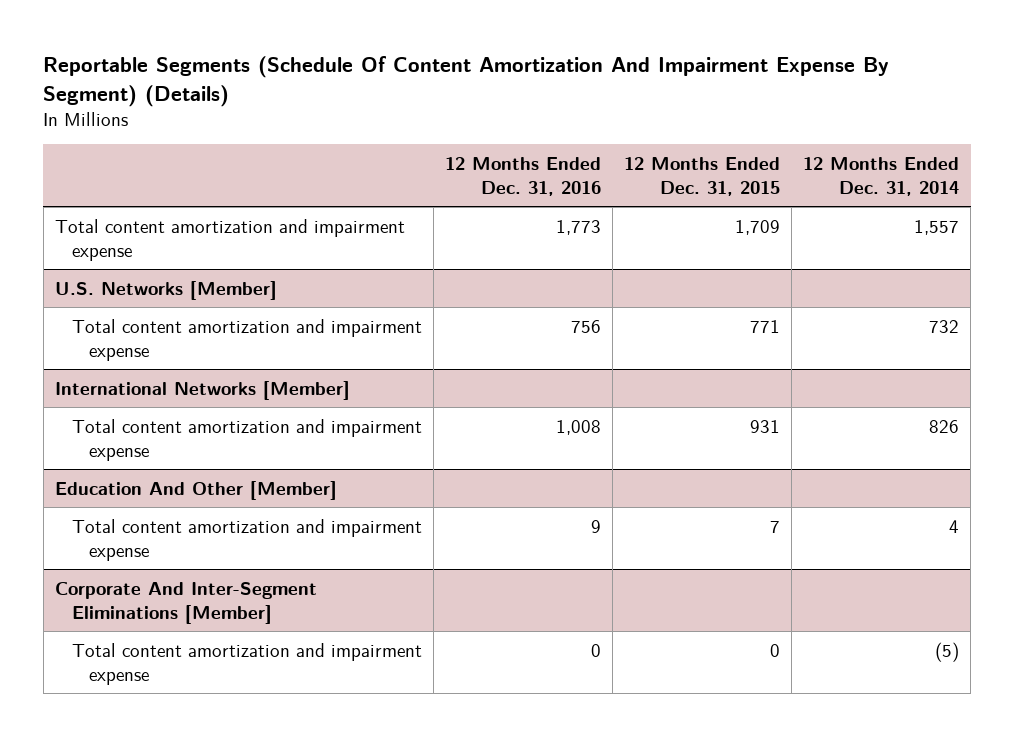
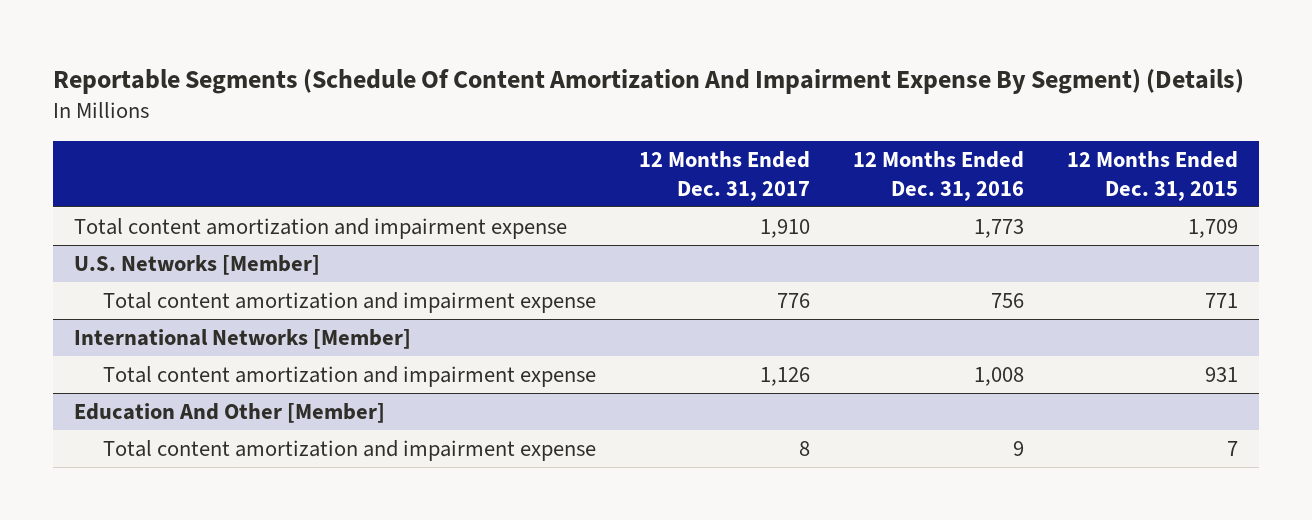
[803,156,960,196] 12 Months Ended Dec. 31, 2014 -> none
none -> [639,150,811,201] 12 Months Ended Dec. 31, 2017
[54,581,317,624] Corporate And Inter-Segment Eliminations [Member] -> none
[72,642,423,685] Total content amortization and impairment expense -> none

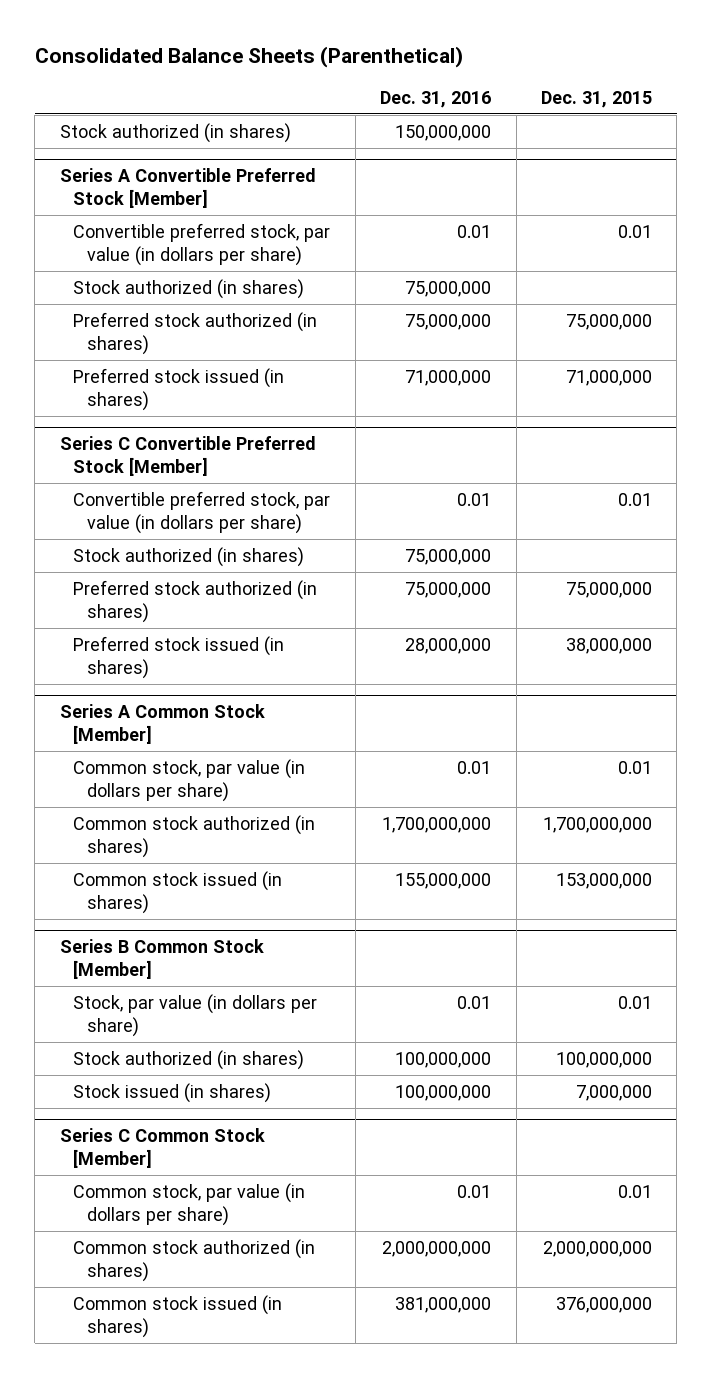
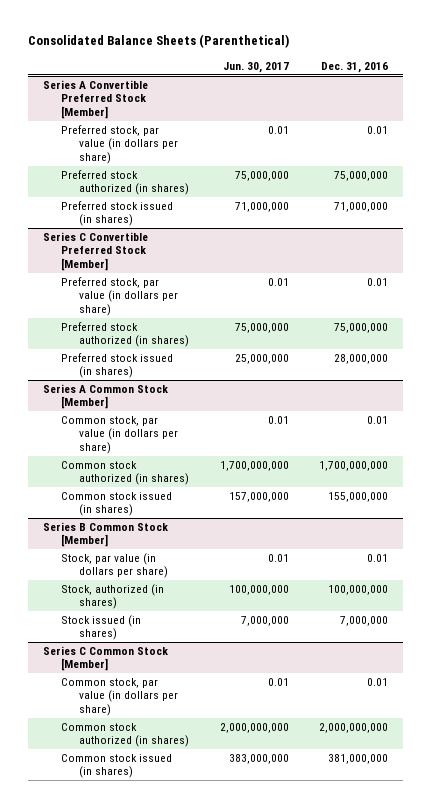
[541,90,653,108] Dec. 31, 2015 -> none
none -> [222,61,289,73] Jun. 30, 2017
[59,122,291,143] Stock authorized (in shares) -> none
[73,278,305,299] Stock authorized (in shares) -> none
[73,222,331,266] Convertible preferred stock, par value (in dollars per share) -> [61,125,179,164] Preferred stock, par value (in dollars per share)
[73,546,305,567] Stock authorized (in shares) -> none
[73,490,331,534] Convertible preferred stock, par value (in dollars per share) -> [61,277,179,316] Preferred stock, par value (in dollars per share)
[73,1049,305,1070] Stock authorized (in shares) -> [61,584,165,610] Stock, authorized (in shares)
[395,1084,492,1101] 100,000,000 -> [340,616,389,627] 7,000,000

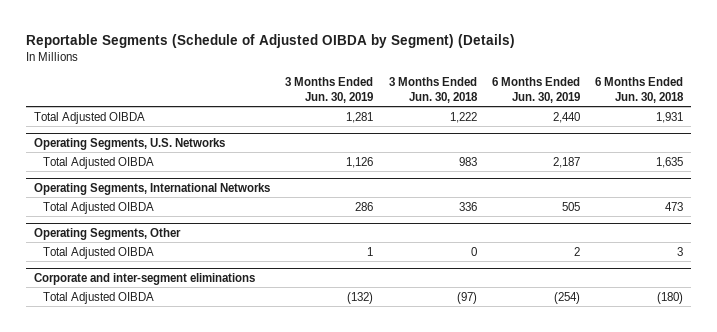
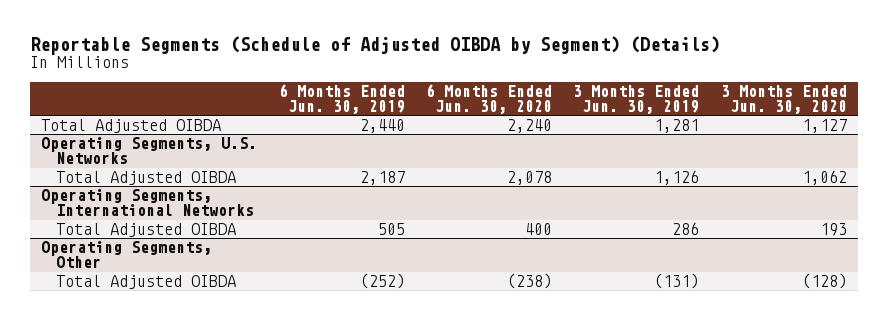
[388,76,478,103] 3 Months Ended Jun. 30, 2018 -> none
[595,76,685,103] 6 Months Ended Jun. 30, 2018 -> none
none -> [425,83,552,115] 6 Months Ended Jun. 30, 2020
none -> [720,84,847,115] 3 Months Ended Jun. 30, 2020
[34,273,256,286] Corporate and inter-segment eliminations -> none
[42,291,154,304] Total Adjusted OIBDA -> none
[367,246,374,256] 1 -> [654,273,700,290] (131)
[574,246,581,256] 2 -> [359,273,405,290] (252)

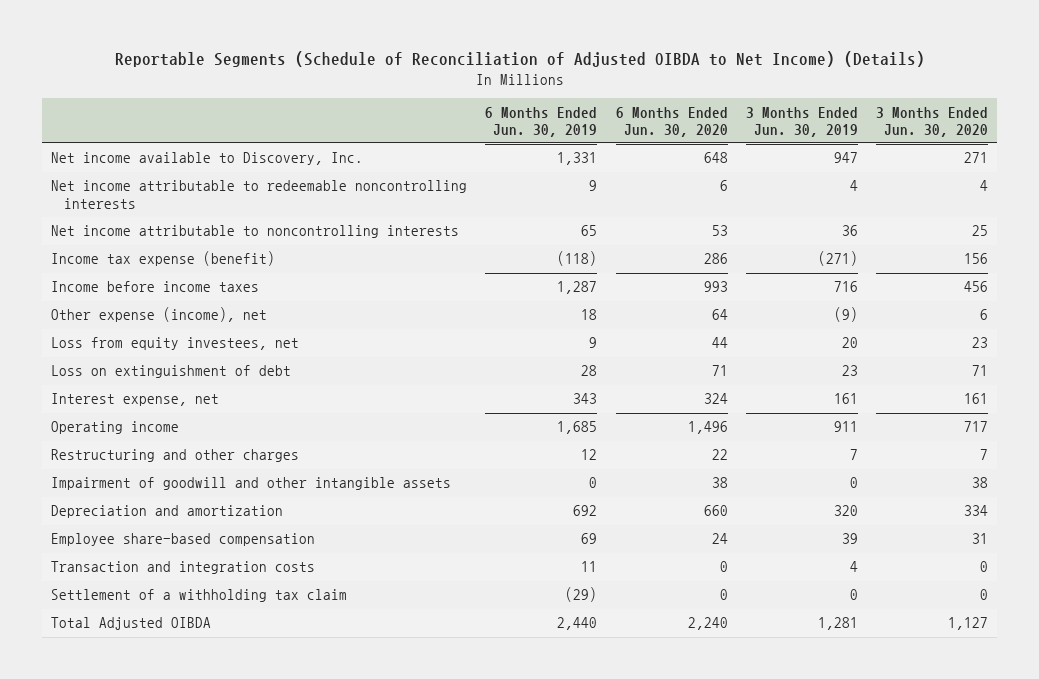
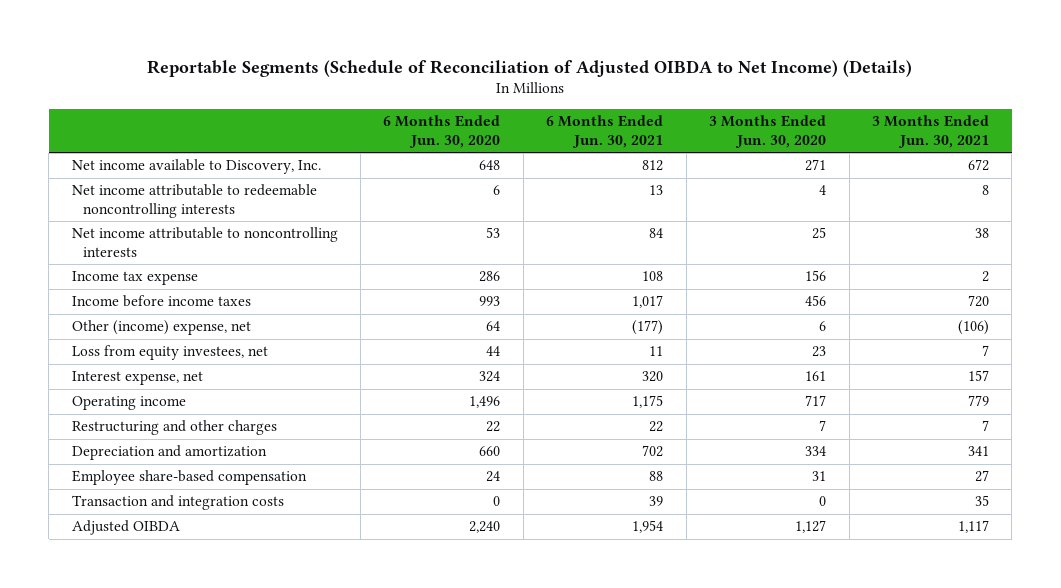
[485,106,598,137] 6 Months Ended Jun. 30, 2019 -> none
[745,106,858,137] 3 Months Ended Jun. 30, 2019 -> none
none -> [546,115,664,148] 6 Months Ended Jun. 30, 2021
none -> [871,115,989,148] 3 Months Ended Jun. 30, 2021
[50,251,275,267] Income tax expense (benefit) -> [71,271,198,286] Income tax expense
[50,307,267,323] Other expense (income), net -> [71,320,251,336] Other (income) expense, net
[50,365,291,379] Loss on extinguishment of debt -> none
[50,477,451,491] Impairment of goodwill and other intangible assets -> none
[50,589,347,603] Settlement of a withholding tax claim -> none
[50,617,211,631] Total Adjusted OIBDA -> [71,520,180,536] Adjusted OIBDA

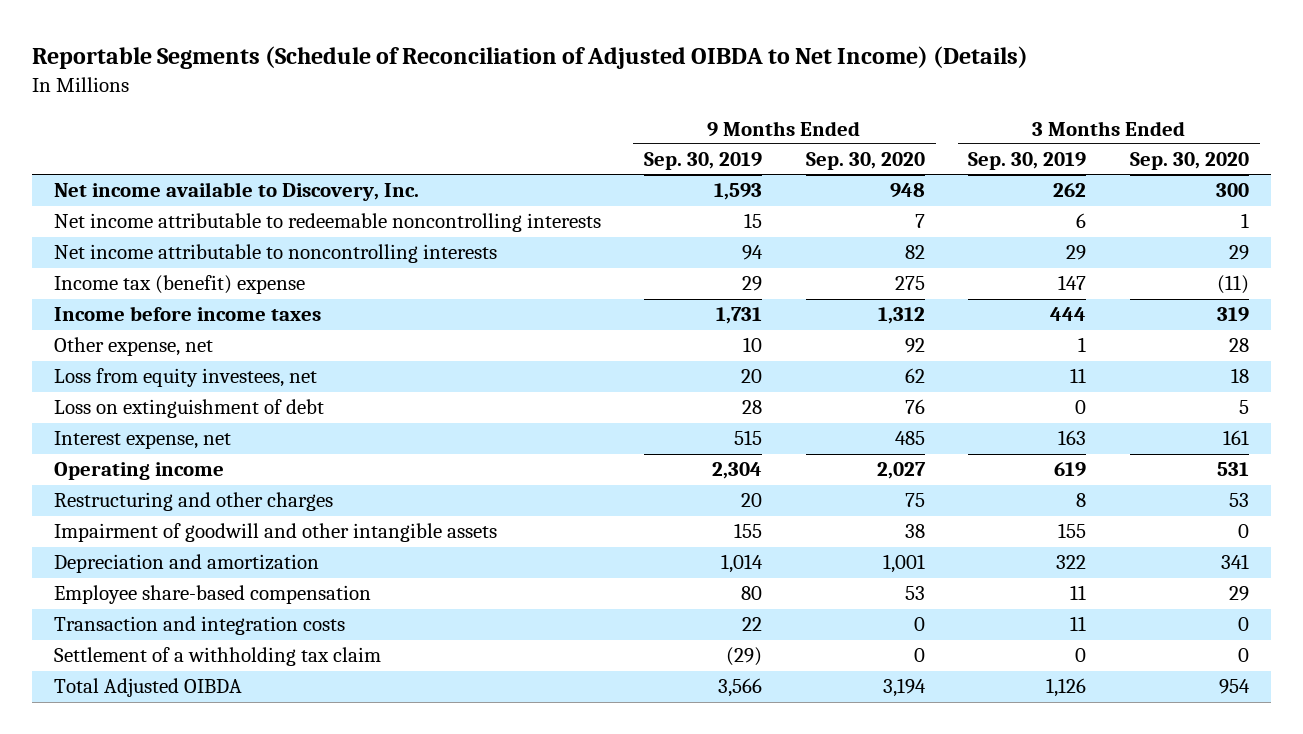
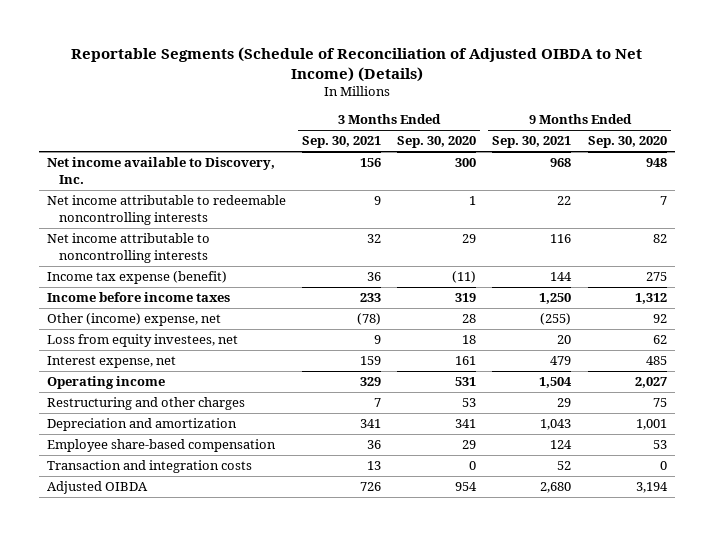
[644,152,763,171] Sep. 30, 2019 -> none
[968,152,1087,171] Sep. 30, 2019 -> none
none -> [302,136,382,149] Sep. 30, 2021
none -> [492,136,572,149] Sep. 30, 2021
[53,275,305,295] Income tax (benefit) expense -> [46,271,227,285] Income tax expense (benefit)
[53,337,213,357] Other expense, net -> [46,313,221,327] Other (income) expense, net
[53,399,324,419] Loss on extinguishment of debt -> none
[53,523,497,543] Impairment of goodwill and other intangible assets -> none
[53,647,381,667] Settlement of a withholding tax claim -> none
[53,678,242,698] Total Adjusted OIBDA -> [46,481,148,495] Adjusted OIBDA

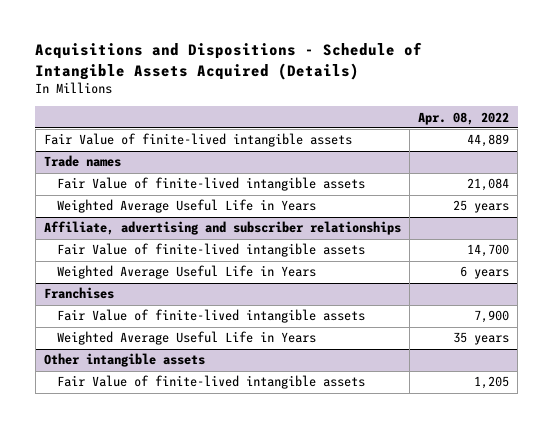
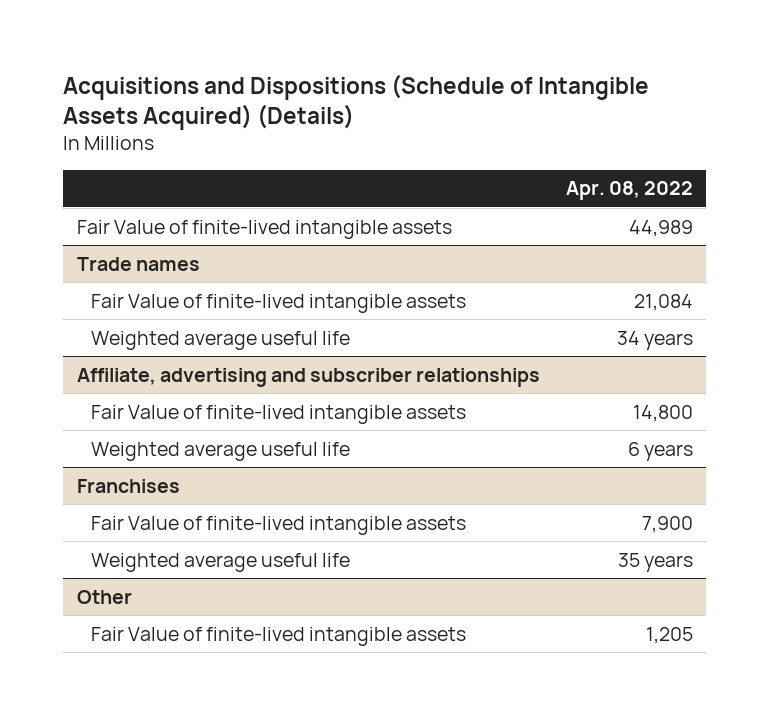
[35,42,423,80] Acquisitions and Dispositions - Schedule of Intangible Assets Acquired (Details) -> [63,73,650,130] Acquisitions and Dispositions (Schedule of Intangible Assets Acquired) (Details)
[467,134,510,148] 44,889 -> [629,219,694,237] 44,989
[57,199,317,214] Weighted Average Useful Life in Years -> [90,330,350,350] Weighted average useful life
[453,200,510,214] 25 years -> [617,330,694,350] 34 years
[467,244,510,258] 14,700 -> [633,404,694,422] 14,800
[57,265,317,280] Weighted Average Useful Life in Years -> [90,441,350,461] Weighted average useful life
[57,331,317,346] Weighted Average Useful Life in Years -> [90,552,350,572] Weighted average useful life
[43,353,205,368] Other intangible assets -> [76,589,132,604] Other

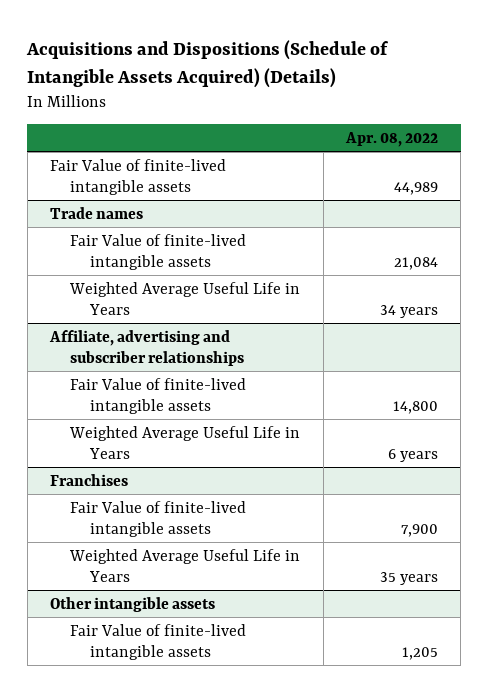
[90,330,350,350] Weighted average useful life -> [69,281,301,315] Weighted Average Useful Life in Years
[90,441,350,461] Weighted average useful life -> [69,425,301,459] Weighted Average Useful Life in Years
[90,552,350,572] Weighted average useful life -> [69,548,301,582] Weighted Average Useful Life in Years
[76,589,132,604] Other -> [50,596,216,612] Other intangible assets

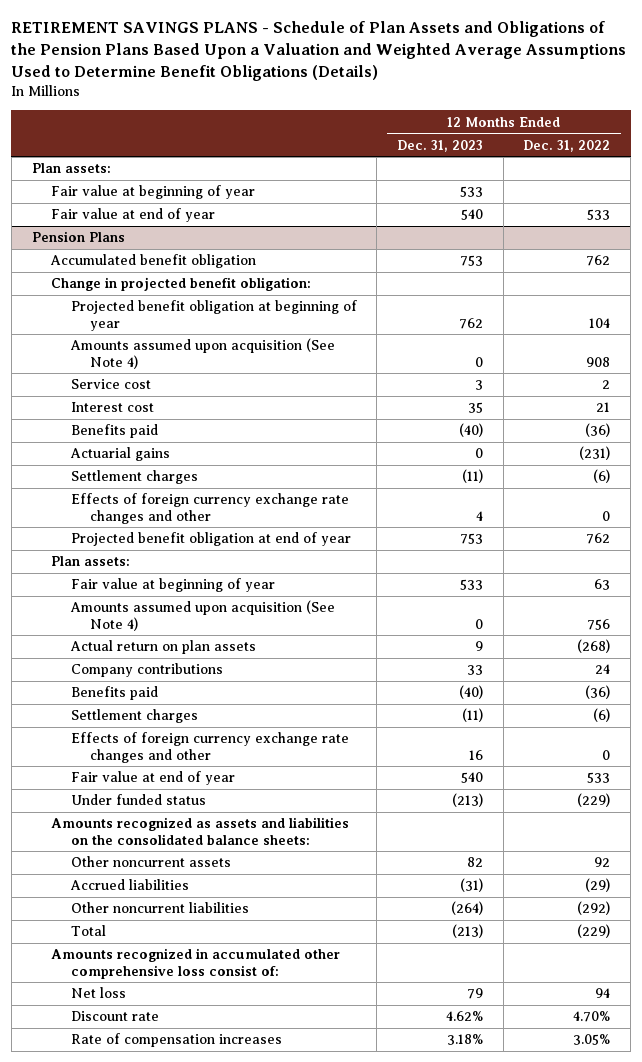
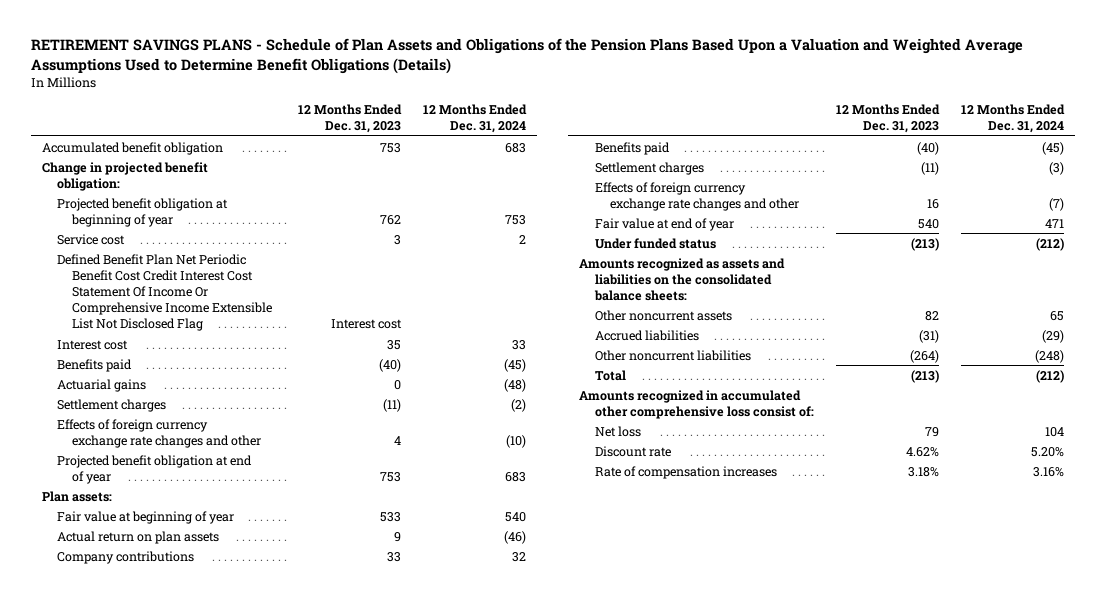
[523,139,611,152] Dec. 31, 2022 -> none
none -> [422,104,527,134] 12 Months Ended Dec. 31, 2024
[31,163,111,174] Plan assets: -> none
[51,185,256,200] Fair value at beginning of year -> none
[51,208,216,223] Fair value at end of year -> none
[31,231,125,243] Pension Plans -> none
[69,338,335,369] Amounts assumed upon acquisition (See Note 4) -> none
none -> [56,253,273,332] Defined Benefit Plan Net Periodic Benefit Cost Credit Interest Cost Statement Of Income Or Comprehensive Income Extensible List Not Disclosed Flag
[69,600,335,631] Amounts assumed upon acquisition (See Note 4) -> none

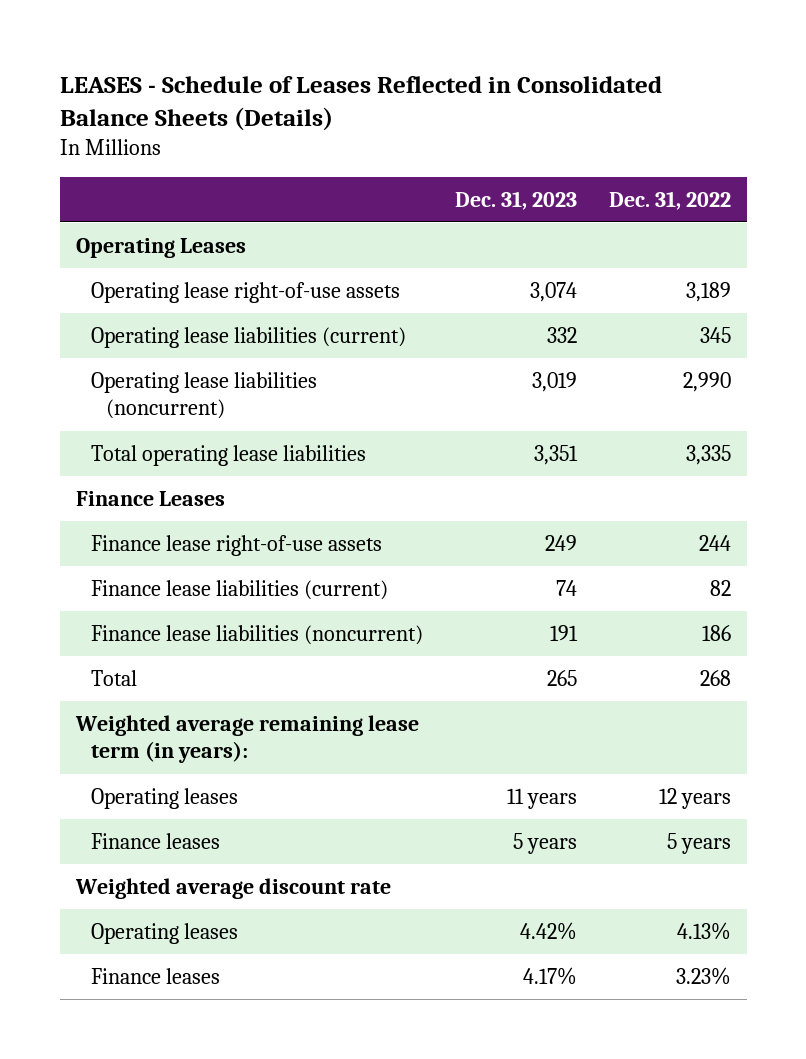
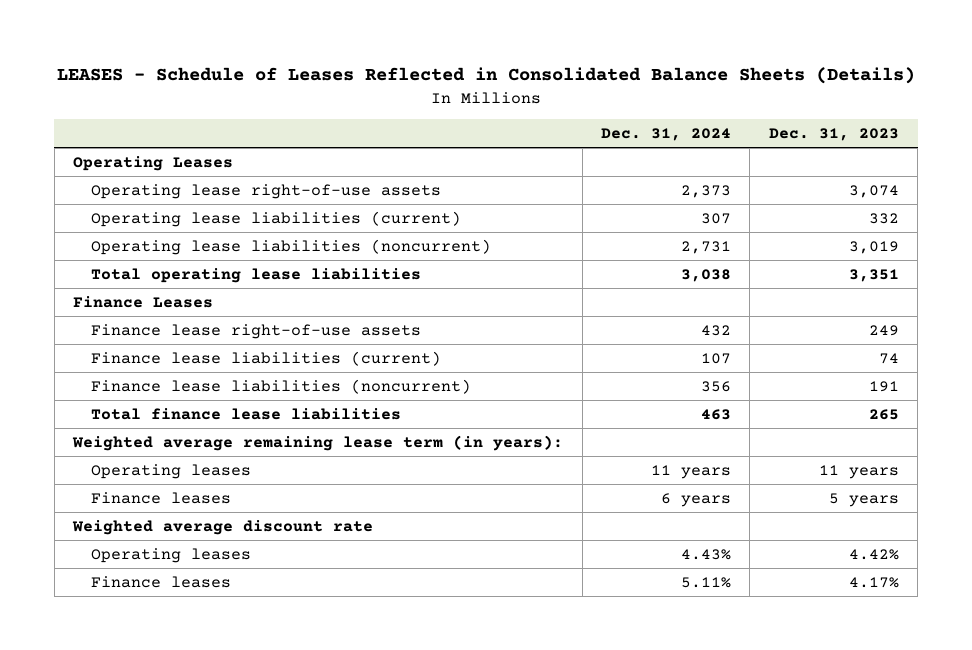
[608,190,731,210] Dec. 31, 2022 -> none
none -> [601,128,732,142] Dec. 31, 2024
[90,669,137,686] Total -> [91,407,402,420] Total finance lease liabilities

